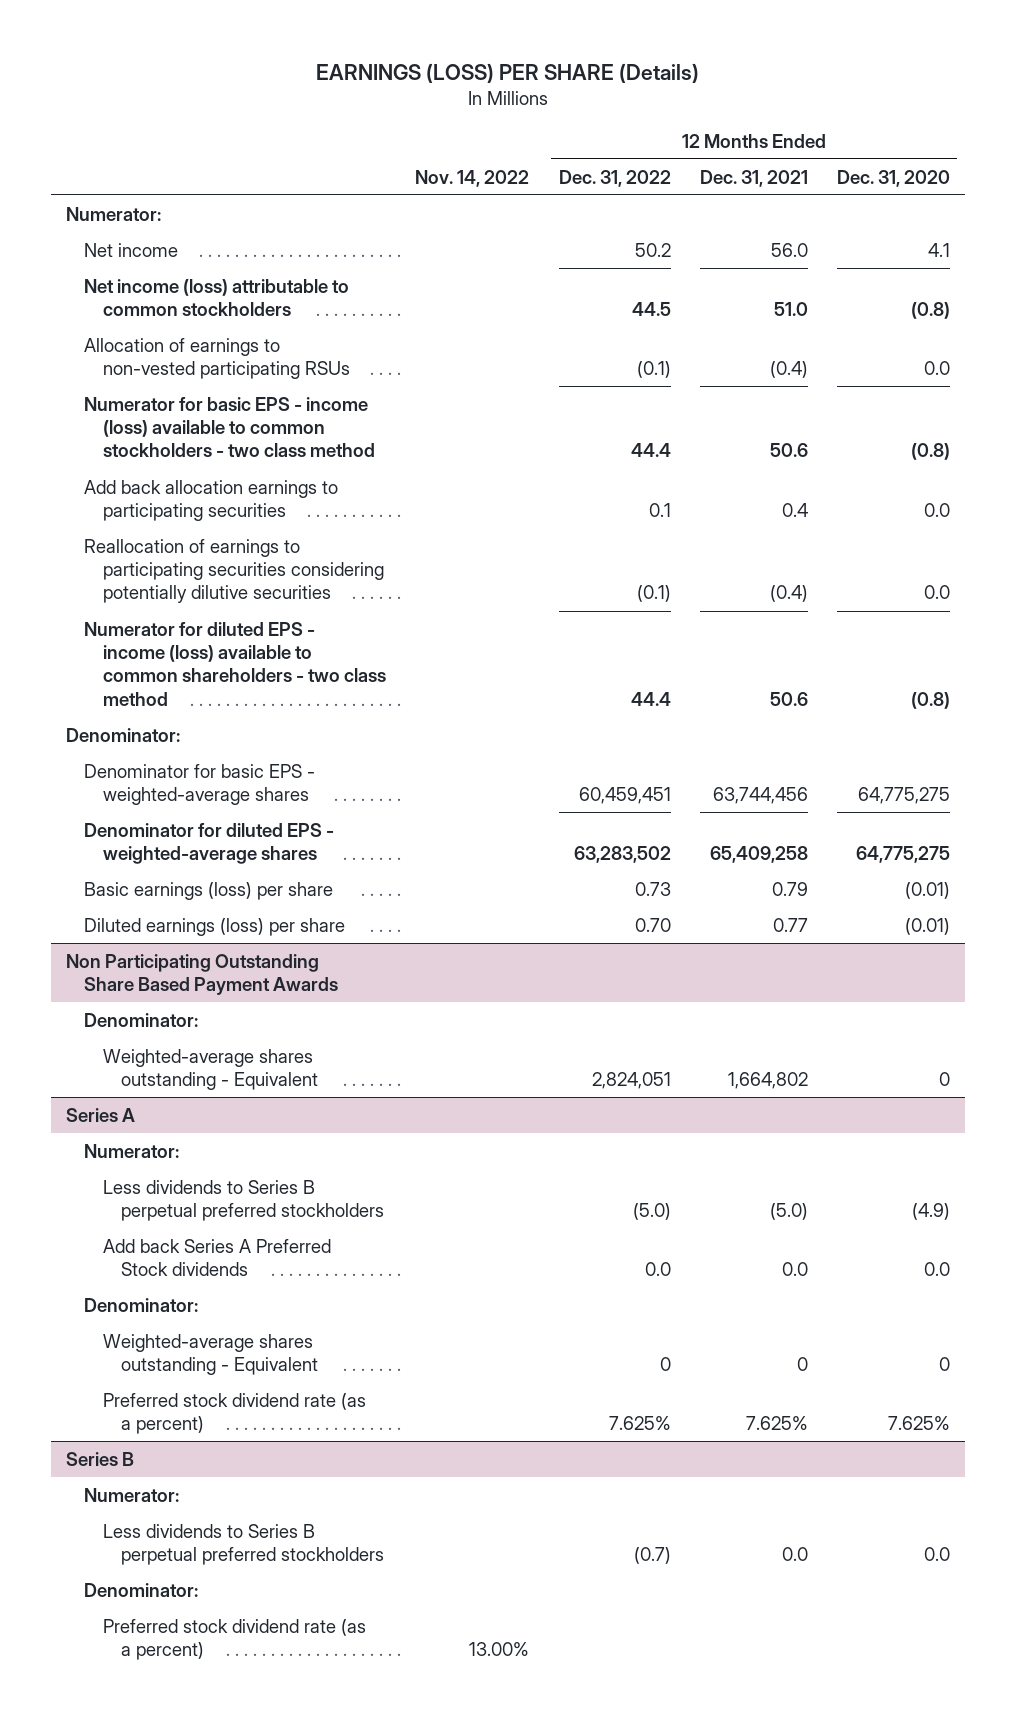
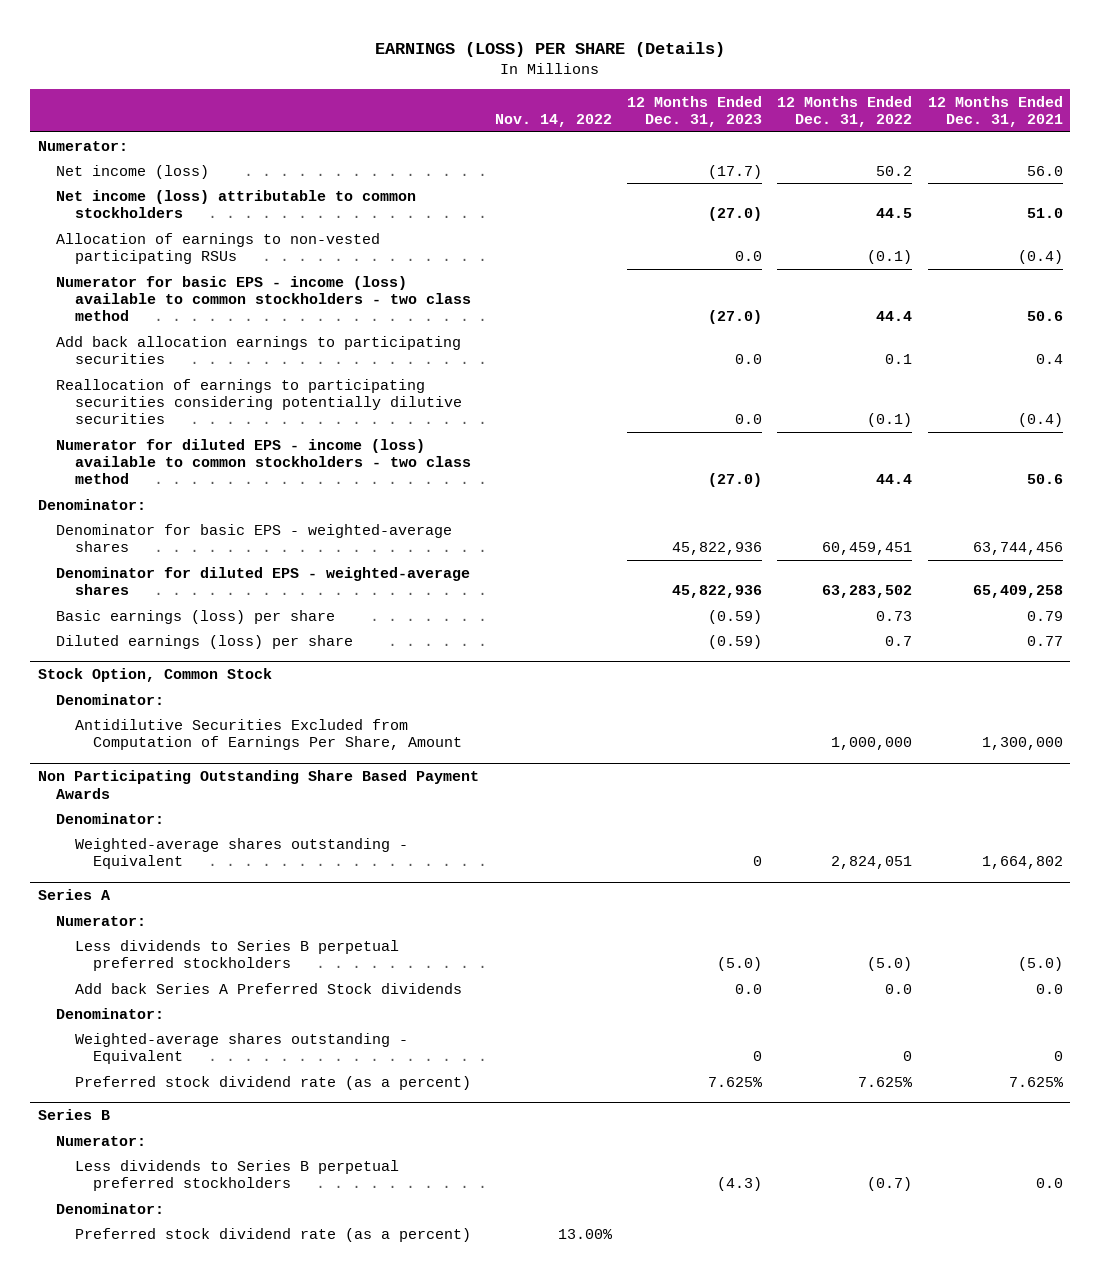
[837,169,951,187] Dec. 31, 2020 -> none
none -> [626,95,762,127] 12 Months Ended Dec. 31, 2023
[84,242,179,257] Net income -> [56,164,210,179] Net income (loss)
[84,621,386,706] Numerator for diluted EPS - income (loss) available to common shareholders - two class method -> [56,438,471,485] Numerator for diluted EPS - income (loss) available to common stockholders - two class method
[634,917,671,932] 0.70 -> [885,635,913,646] 0.7
none -> [38,668,273,683] Stock Option, Common Stock
none -> [56,693,165,705] Denominator:
none -> [74,718,463,750] Antidilutive Securities Excluded from Computation of Earnings Per Share, Amount

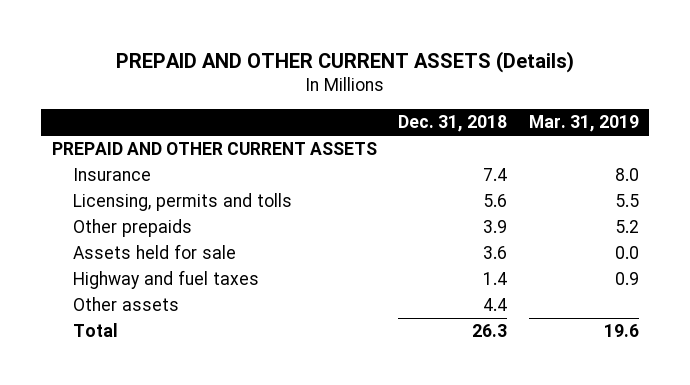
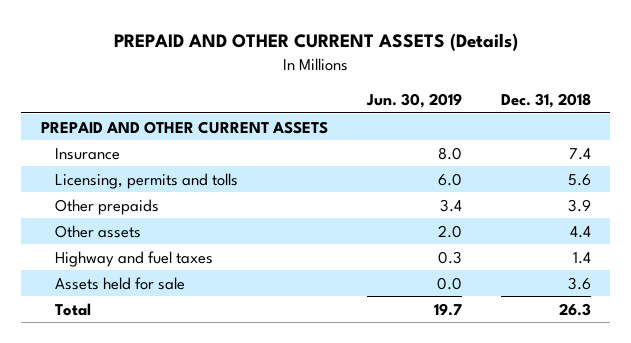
[528,115,639,133] Mar. 31, 2019 -> none
none -> [365,92,462,108] Jun. 30, 2019
[73,270,260,290] Highway and fuel taxes -> [55,250,214,267] Highway and fuel taxes
[73,244,237,260] Assets held for sale -> [55,276,186,290] Assets held for sale

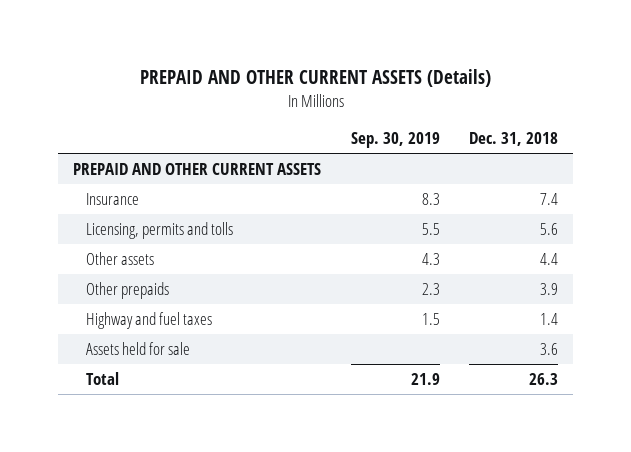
[365,92,462,108] Jun. 30, 2019 -> none
none -> [350,132,440,149] Sep. 30, 2019
[55,198,160,215] Other prepaids -> [85,281,169,299] Other prepaids

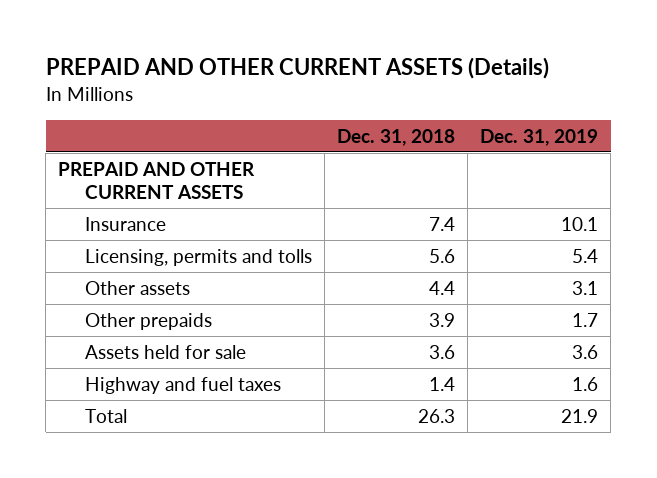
[350,132,440,149] Sep. 30, 2019 -> none
none -> [480,128,599,146] Dec. 31, 2019
[85,311,212,329] Highway and fuel taxes -> [85,376,282,394] Highway and fuel taxes

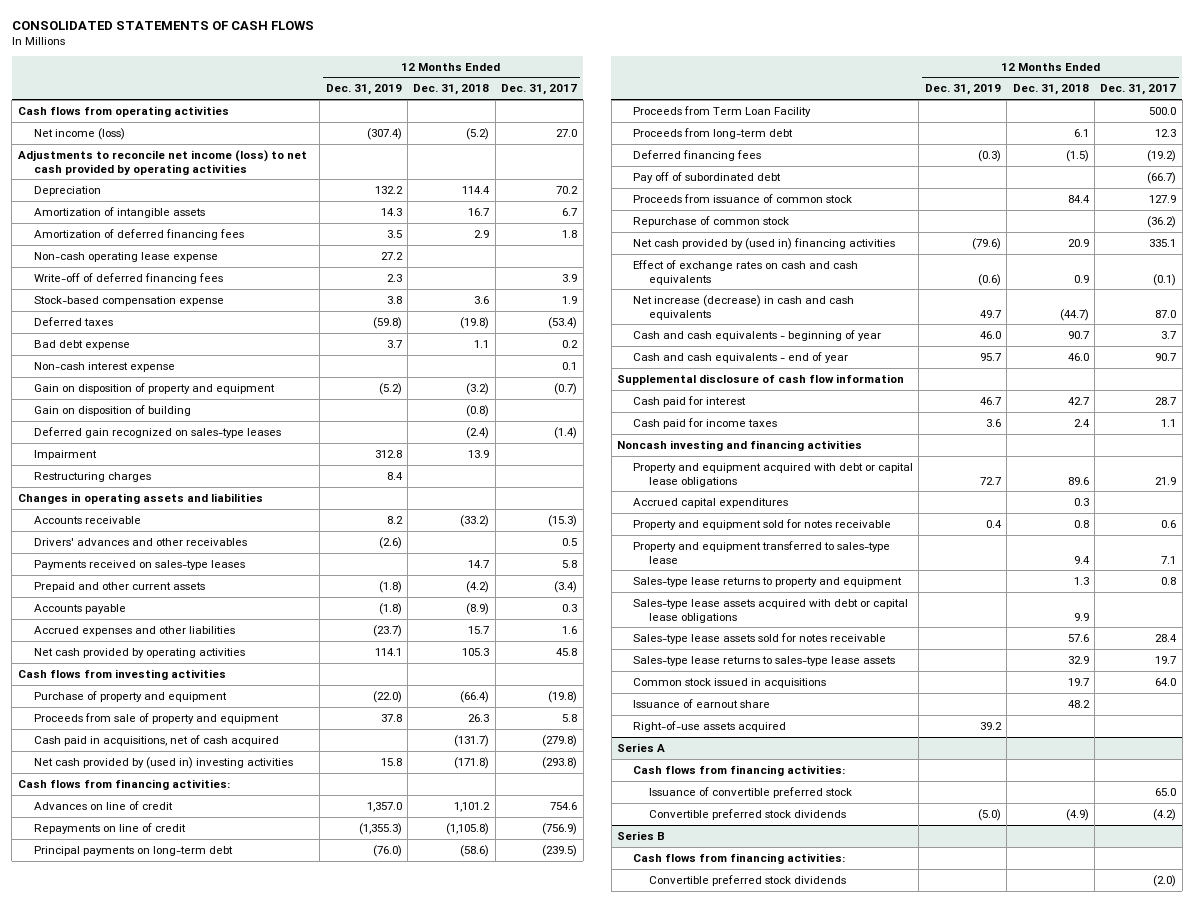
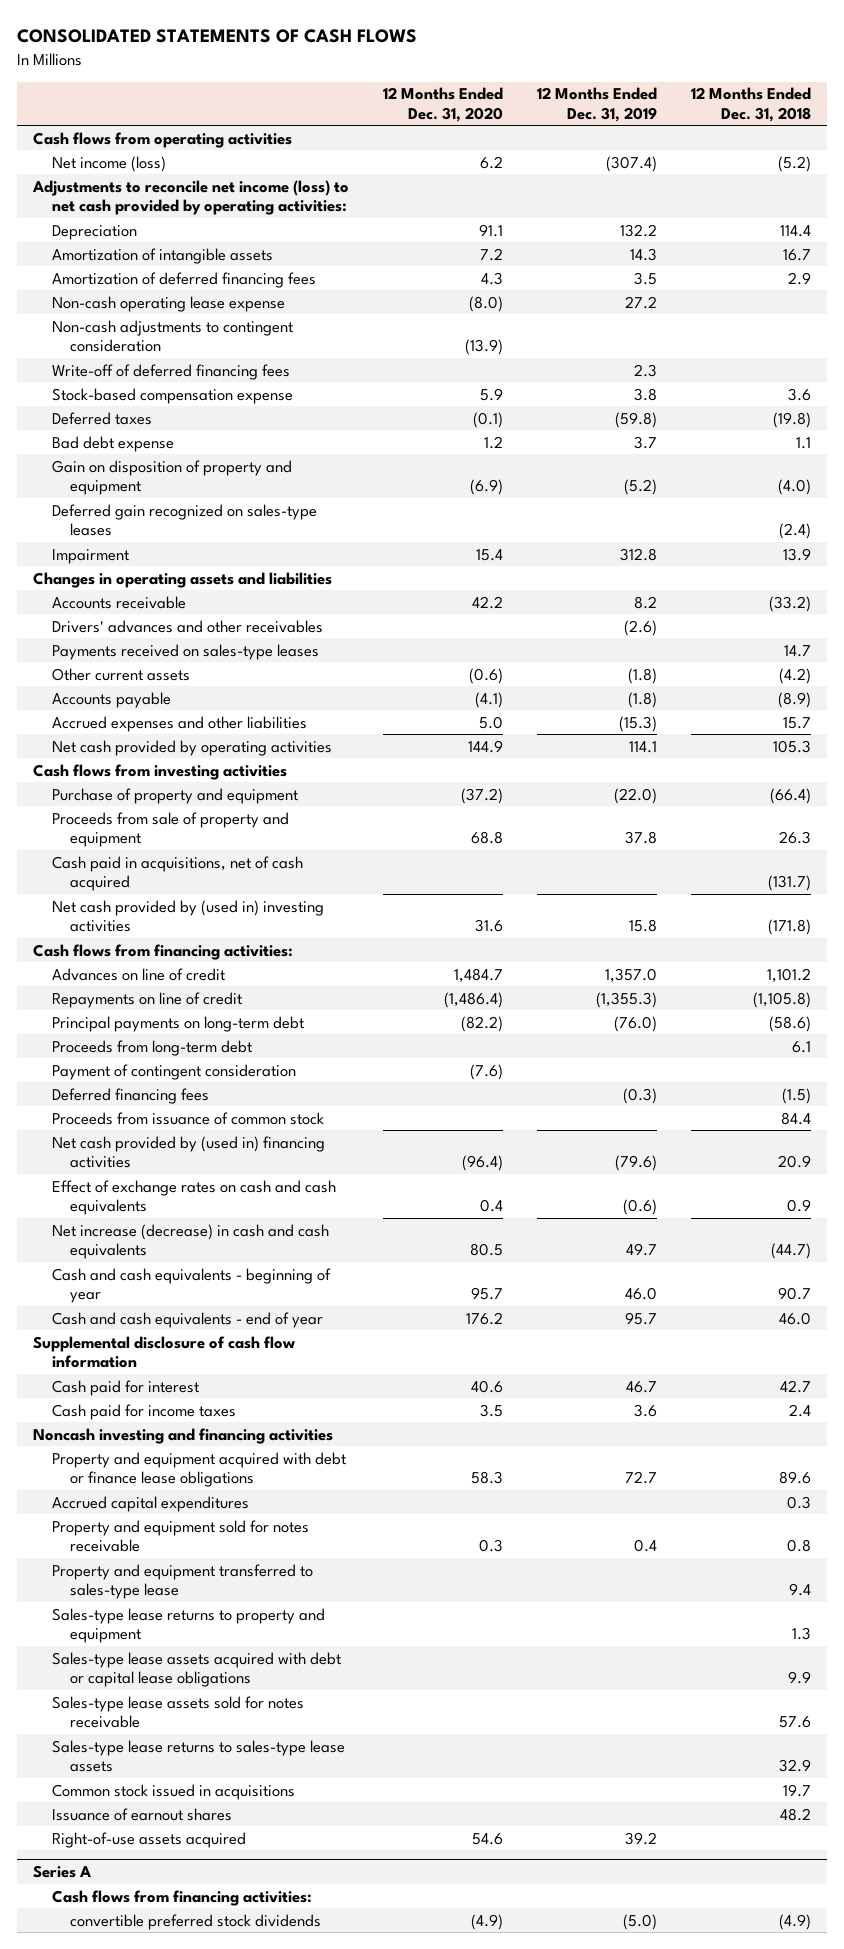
[501,84,578,96] Dec. 31, 2017 -> none
none -> [383,87,504,122] 12 Months Ended Dec. 31, 2020
[17,149,307,175] Adjustments to reconcile net income (loss) to net cash provided by operating activities -> [32,179,350,215] Adjustments to reconcile net income (loss) to net cash provided by operating activities:
none -> [51,319,293,352] Non-cash adjustments to contingent consideration
[33,361,175,372] Non-cash interest expense -> none
[33,404,191,416] Gain on disposition of building -> none
[466,382,490,395] (3.2) -> [777,478,811,495] (4.0)
[33,471,151,482] Restructuring charges -> none
[33,581,205,592] Prepaid and other current assets -> [51,667,190,681] Other current assets
[372,624,402,637] (23.7) -> [618,715,657,732] (15.3)
[632,105,811,117] Proceeds from Term Loan Facility -> none
none -> [51,1063,296,1080] Payment of contingent consideration
[632,171,781,183] Pay off of subordinated debt -> none
[632,215,789,227] Repurchase of common stock -> none
[632,462,913,487] Property and equipment acquired with debt or capital lease obligations -> [51,1451,346,1487] Property and equipment acquired with debt or finance lease obligations
[632,698,770,708] Issuance of earnout share -> [51,1807,232,1821] Issuance of earnout shares
[648,786,852,798] Issuance of convertible preferred stock -> none
[617,830,666,840] Series B -> none
[632,852,845,864] Cash flows from financing activities: -> none
[648,874,846,886] Convertible preferred stock dividends -> none
[648,808,846,820] Convertible preferred stock dividends -> [69,1913,321,1930] convertible preferred stock dividends

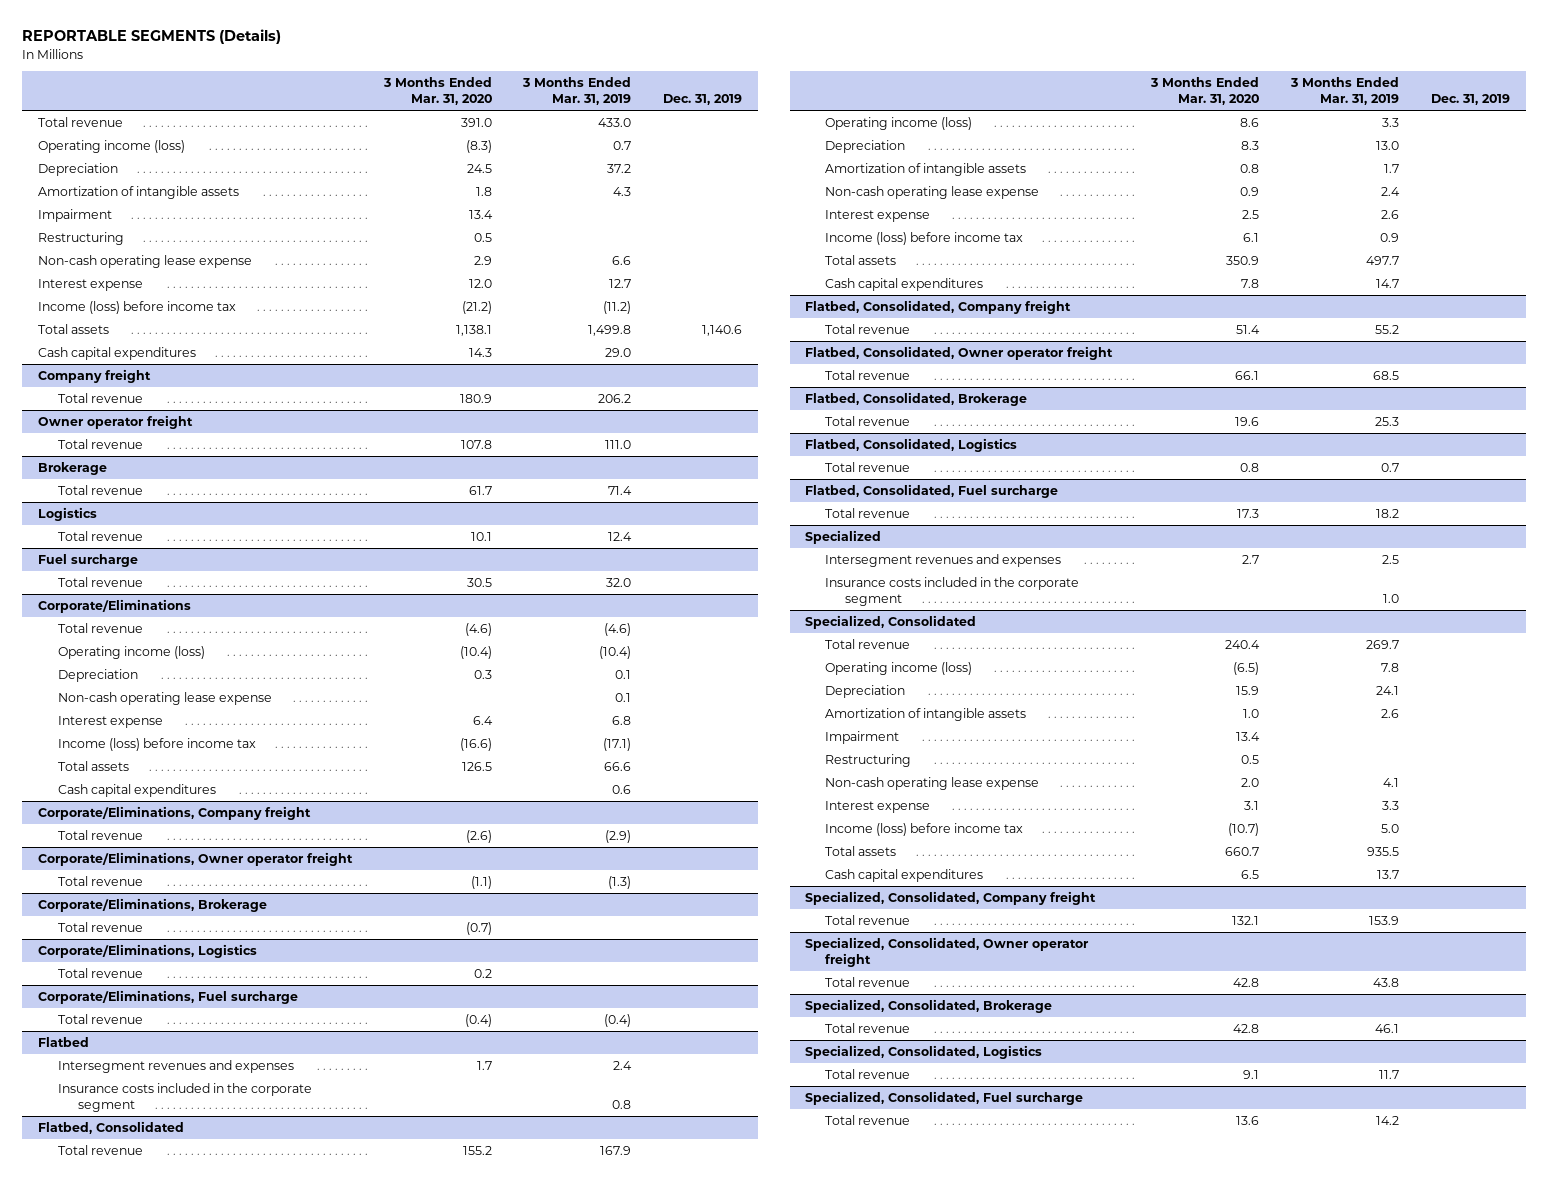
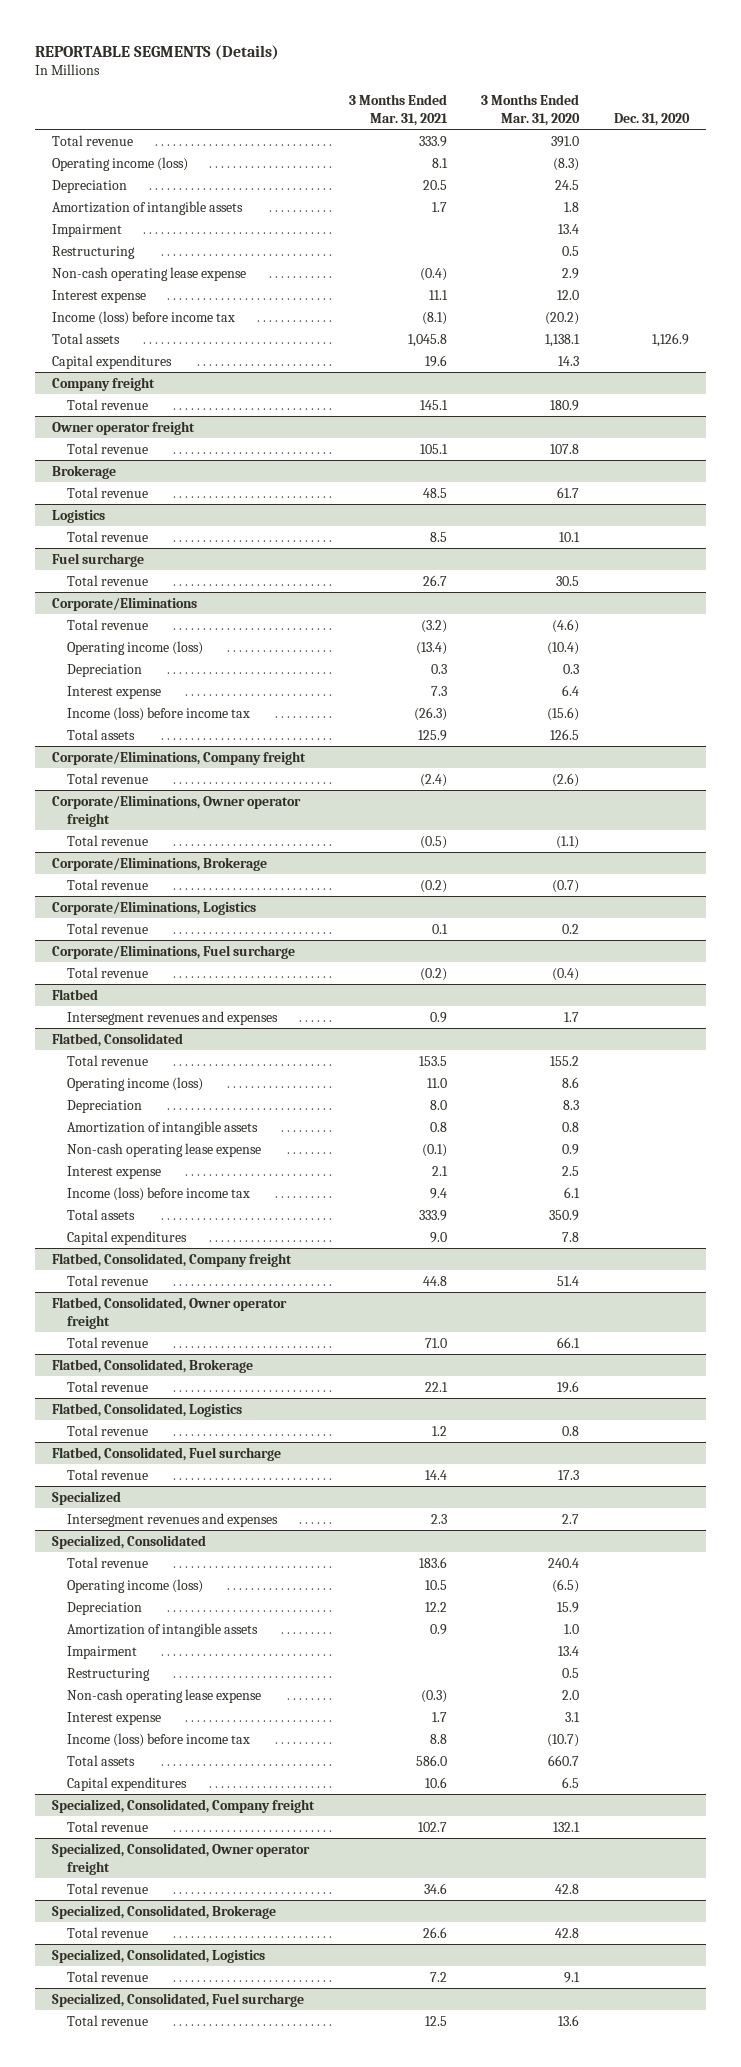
[522,77,632,105] 3 Months Ended Mar. 31, 2019 -> none
[663,93,743,105] Dec. 31, 2019 -> none
none -> [348,94,448,126] 3 Months Ended Mar. 31, 2021
none -> [613,112,690,126] Dec. 31, 2020
[461,301,492,315] (21.2) -> [545,311,580,325] (20.2)
[37,347,196,361] Cash capital expenditures -> [52,354,173,369] Capital expenditures
[57,692,272,706] Non-cash operating lease expense -> none
[459,738,492,752] (16.6) -> [547,706,580,721] (15.6)
[57,784,216,798] Cash capital expenditures -> none
[57,1083,312,1112] Insurance costs included in the corporate segment -> none
[825,278,984,292] Cash capital expenditures -> [66,1230,187,1245] Capital expenditures
[825,577,1080,606] Insurance costs included in the corporate segment -> none
[825,869,984,883] Cash capital expenditures -> [66,1776,187,1791] Capital expenditures

